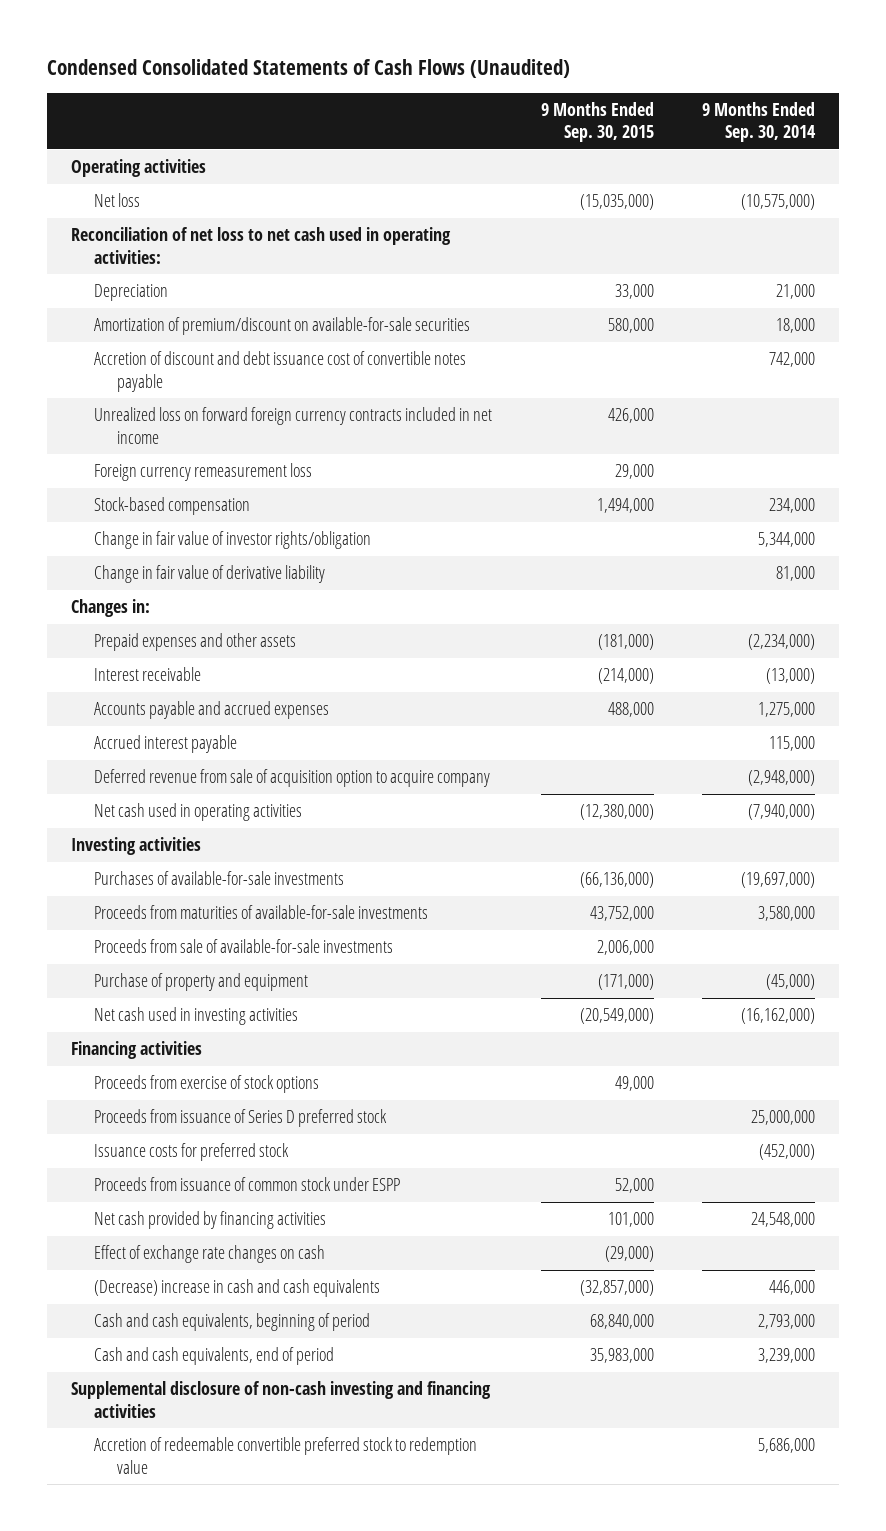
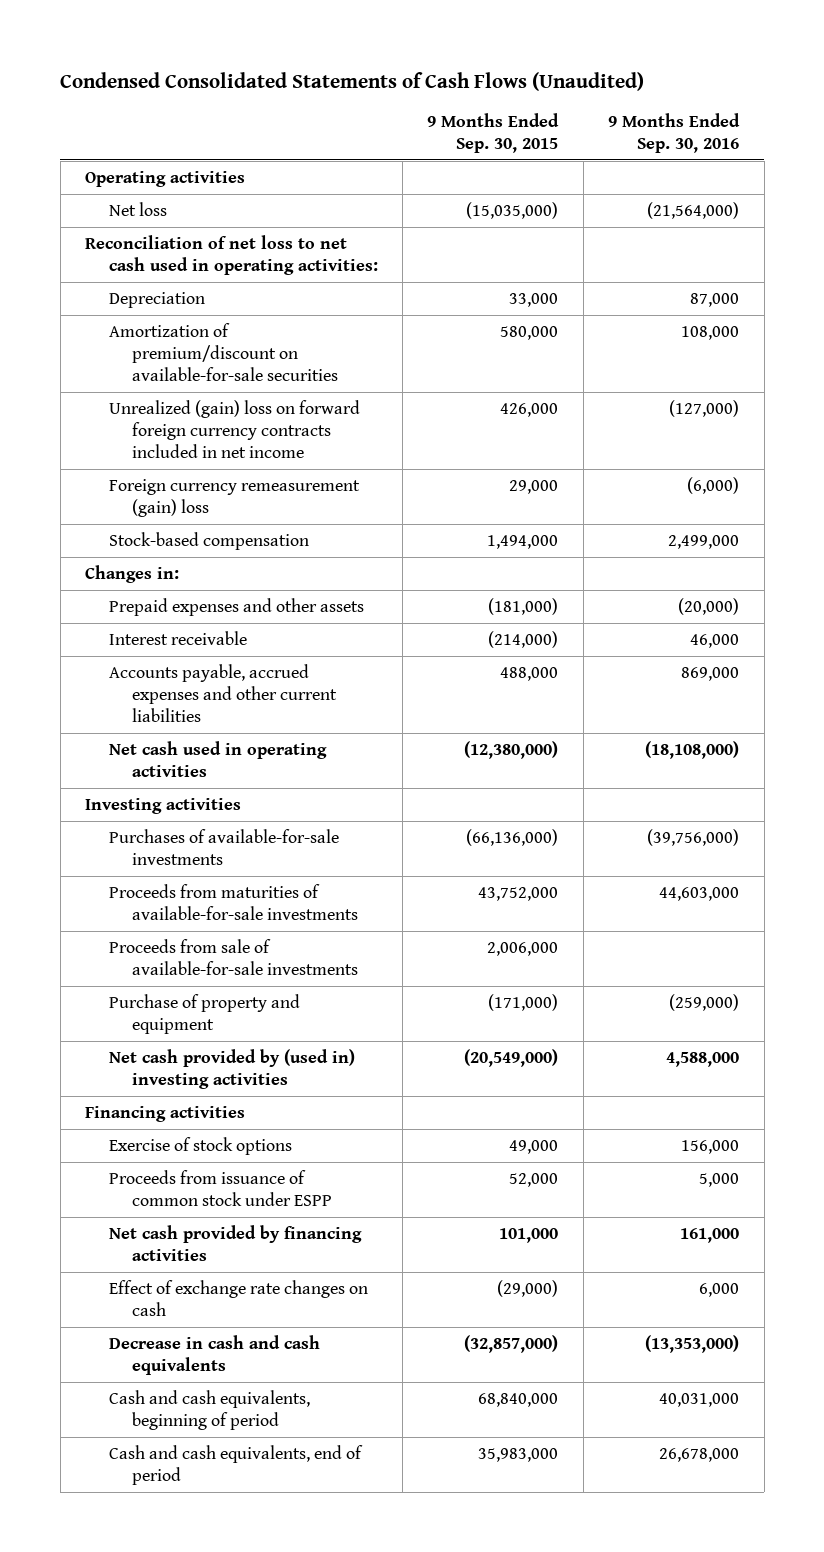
[701,101,816,143] 9 Months Ended Sep. 30, 2014 -> none
none -> [608,112,741,153] 9 Months Ended Sep. 30, 2016
[94,351,467,392] Accretion of discount and debt issuance cost of convertible notes payable -> none
[94,407,493,444] Unrealized loss on forward foreign currency contracts included in net income -> [108,399,360,458] Unrealized (gain) loss on forward foreign currency contracts included in net income
[94,463,313,482] Foreign currency remeasurement loss -> [108,478,360,517] Foreign currency remeasurement (gain) loss
[94,531,372,550] Change in fair value of investor rights/obligation -> none
[94,565,326,584] Change in fair value of derivative liability -> none
[94,735,238,754] Accrued interest payable -> none
[94,769,491,788] Deferred revenue from sale of acquisition option to acquire company -> none
[94,701,330,720] Accounts payable and accrued expenses -> [108,663,338,722] Accounts payable, accrued expenses and other current liabilities
[94,1007,299,1026] Net cash used in investing activities -> [108,1048,355,1089] Net cash provided by (used in) investing activities
[94,1109,388,1128] Proceeds from issuance of Series D preferred stock -> none
[94,1143,290,1162] Issuance costs for preferred stock -> none
[94,1075,320,1094] Proceeds from exercise of stock options -> [108,1136,292,1155] Exercise of stock options
[94,1279,381,1298] (Decrease) increase in cash and cash equivalents -> [108,1334,320,1375] Decrease in cash and cash equivalents
[71,1381,492,1418] Supplemental disclosure of non-cash investing and financing activities -> none
[94,1437,478,1474] Accretion of redeemable convertible preferred stock to redemption value -> none

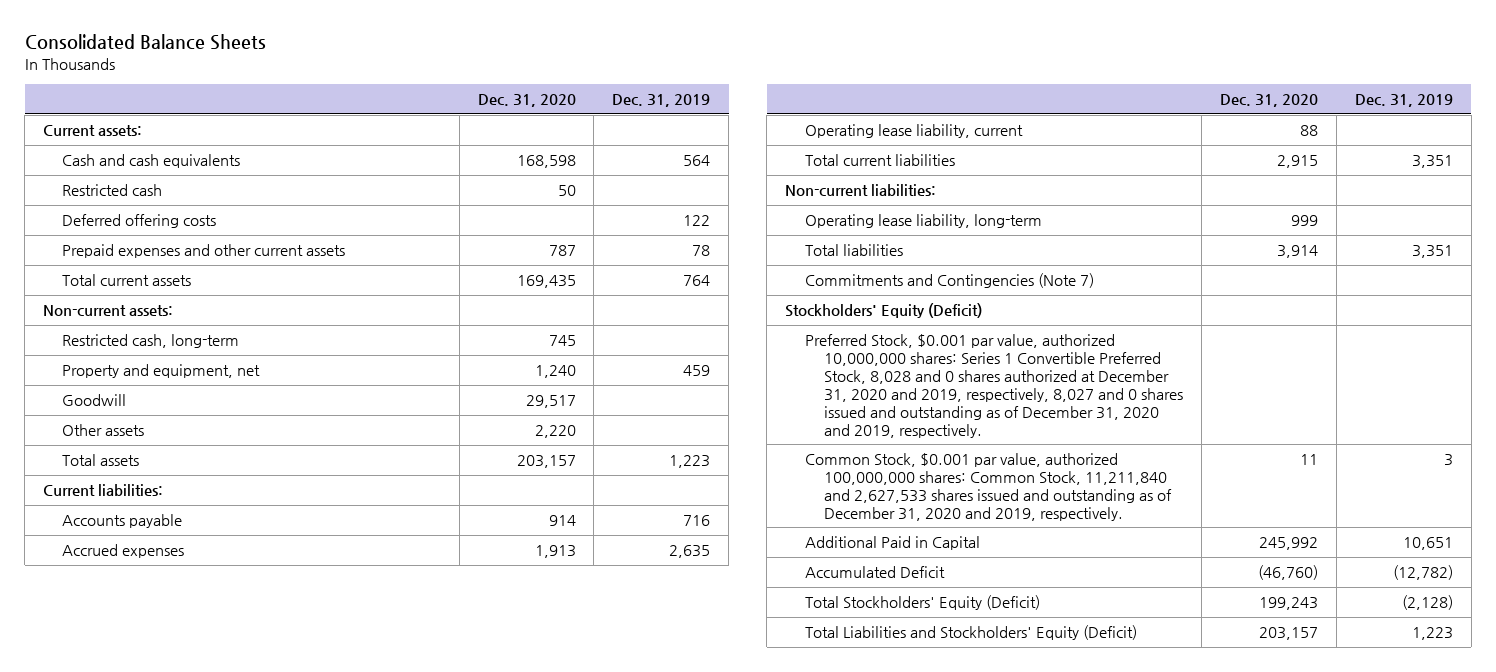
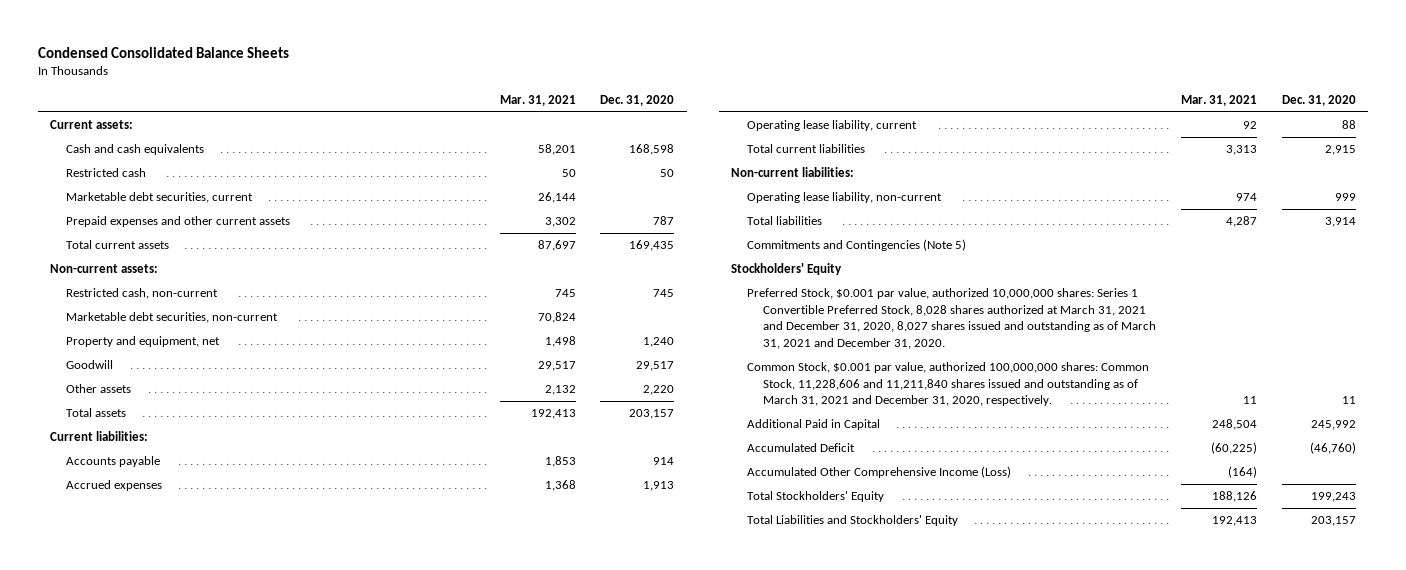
[24,34,266,51] Consolidated Balance Sheets -> [37,46,289,58] Condensed Consolidated Balance Sheets
[612,94,711,108] Dec. 31, 2019 -> none
none -> [499,94,576,106] Mar. 31, 2021
[62,214,217,229] Deferred offering costs -> none
none -> [65,192,253,204] Marketable debt securities, current
[62,334,240,349] Restricted cash, long-term -> [65,288,218,300] Restricted cash, non-current
none -> [65,312,278,324] Marketable debt securities, non-current
[804,214,1042,229] Operating lease liability, long-term -> [747,192,943,204] Operating lease liability, non-current
[804,273,1094,289] Commitments and Contingencies (Note 7) -> [747,239,967,252] Commitments and Contingencies (Note 5)
[785,303,983,319] Stockholders' Equity (Deficit) -> [731,263,843,276] Stockholders' Equity
[804,334,1183,438] Preferred Stock, $0.001 par value, authorized 10,000,000 shares: Series 1 Convertible Preferred Stock, 8,028 and 0 shares authorized at December 31, 2020 and 2019, respectively, 8,027 and 0 shares issued and outstanding as of December 31, 2020 and 2019, respectively. -> [747,288,1157,350] Preferred Stock, $0.001 par value, authorized 10,000,000 shares: Series 1 Convertible Preferred Stock, 8,028 shares authorized at March 31, 2021 and December 31, 2020, 8,027 shares issued and outstanding as of March 31, 2021 and December 31, 2020.
[804,453,1172,521] Common Stock, $0.001 par value, authorized 100,000,000 shares: Common Stock, 11,211,840 and 2,627,533 shares issued and outstanding as of December 31, 2020 and 2019, respectively. -> [747,362,1150,407] Common Stock, $0.001 par value, authorized 100,000,000 shares: Common Stock, 11,228,606 and 11,211,840 shares issued and outstanding as of March 31, 2021 and December 31, 2020, respectively.
none -> [747,466,1012,479] Accumulated Other Comprehensive Income (Loss)
[804,595,1040,611] Total Stockholders' Equity (Deficit) -> [747,491,885,503] Total Stockholders' Equity
[804,625,1137,641] Total Liabilities and Stockholders' Equity (Deficit) -> [747,515,959,527] Total Liabilities and Stockholders' Equity

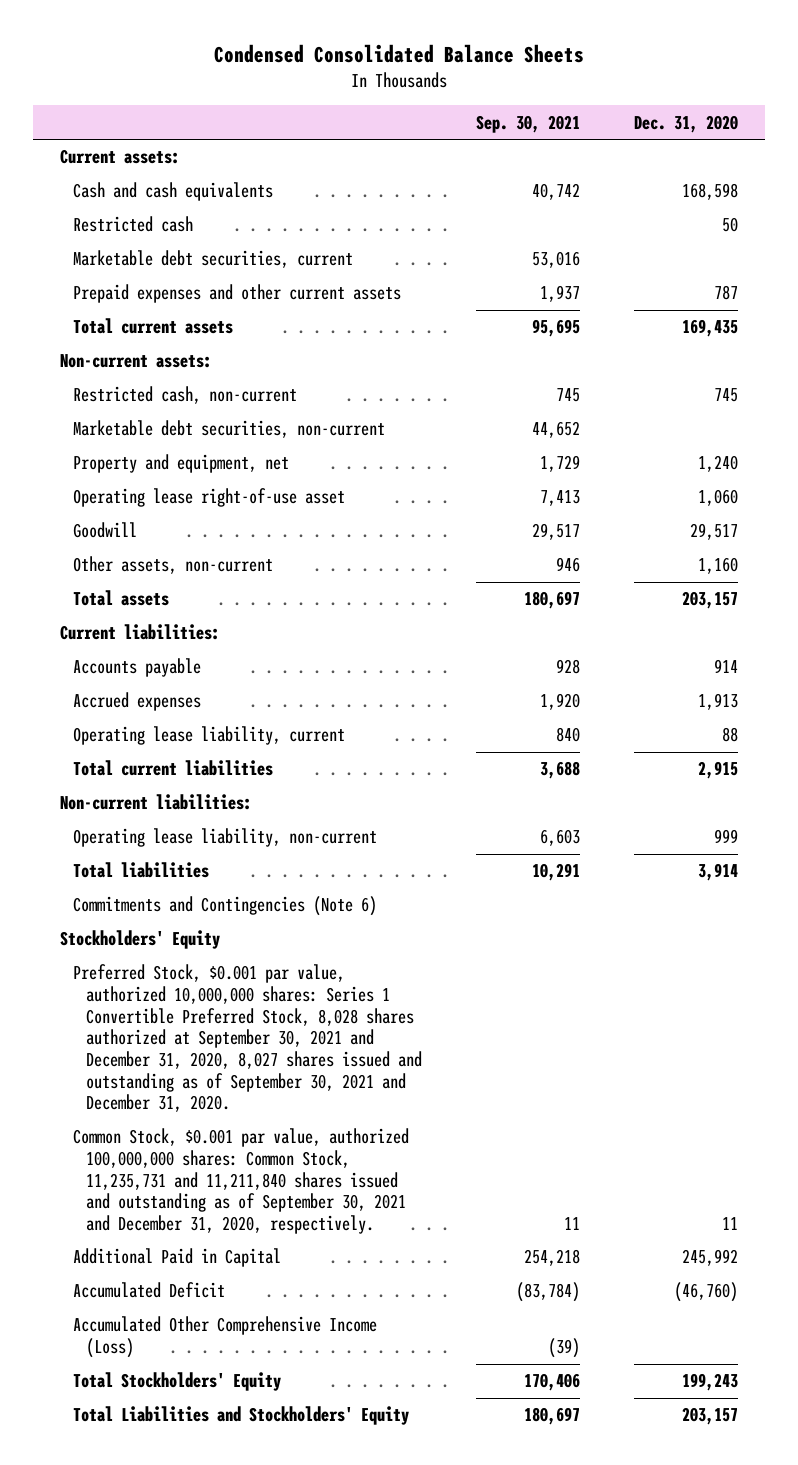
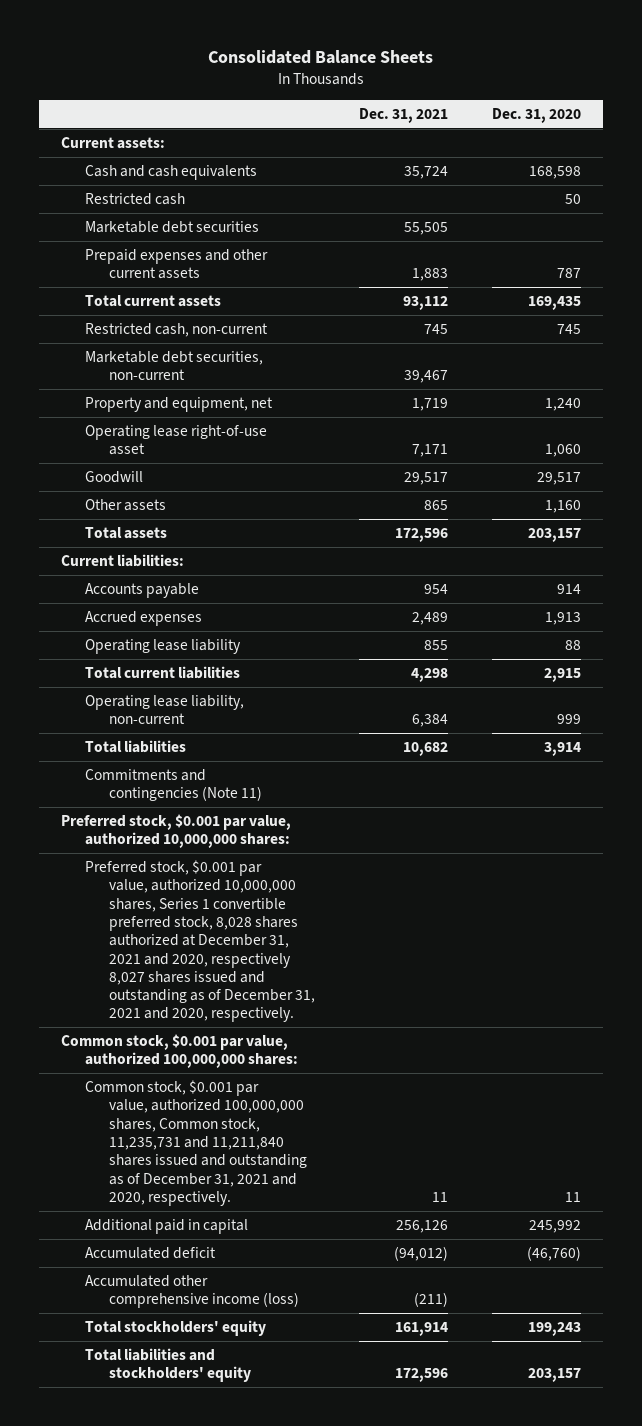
[213,43,584,63] Condensed Consolidated Balance Sheets -> [208,50,434,65] Consolidated Balance Sheets
[475,114,580,133] Sep. 30, 2021 -> none
none -> [359,107,449,123] Dec. 31, 2021
[73,250,354,269] Marketable debt securities, current -> [85,221,260,234] Marketable debt securities
[60,354,213,369] Non-current assets: -> none
[73,556,274,575] Other assets, non-current -> [85,499,167,512] Other assets
[73,726,346,746] Operating lease liability, current -> [85,639,242,655] Operating lease liability
[60,794,253,811] Non-current liabilities: -> none
[60,930,221,950] Stockholders' Equity -> none
[73,896,378,917] Commitments and Contingencies (Note 6) -> [85,769,263,802] Commitments and contingencies (Note 11)
none -> [60,814,291,849] Preferred stock, $0.001 par value, authorized 10,000,000 shares:
[73,964,423,1113] Preferred Stock, $0.001 par value, authorized 10,000,000 shares: Series 1 Convertible Preferred Stock, 8,028 shares authorized at September 30, 2021 and December 31, 2020, 8,027 shares issued and outstanding as of September 30, 2021 and December 31, 2020. -> [85,860,316,1023] Preferred stock, $0.001 par value, authorized 10,000,000 shares, Series 1 convertible preferred stock, 8,028 shares authorized at December 31, 2021 and 2020, respectively 8,027 shares issued and outstanding as of December 31, 2021 and 2020, respectively.
none -> [60,1034,299,1069] Common stock, $0.001 par value, authorized 100,000,000 shares:
[73,1128,410,1234] Common Stock, $0.001 par value, authorized 100,000,000 shares: Common Stock, 11,235,731 and 11,211,840 shares issued and outstanding as of September 30, 2021 and December 31, 2020, respectively. -> [85,1080,308,1206] Common stock, $0.001 par value, authorized 100,000,000 shares, Common stock, 11,235,731 and 11,211,840 shares issued and outstanding as of December 31, 2021 and 2020, respectively.
[73,1248,282,1268] Additional Paid in Capital -> [85,1219,249,1235] Additional paid in capital
[73,1282,226,1299] Accumulated Deficit -> [85,1247,217,1260] Accumulated deficit
[73,1316,378,1359] Accumulated Other Comprehensive Income (Loss) -> [85,1275,300,1309] Accumulated other comprehensive income (loss)
[73,1372,282,1392] Total Stockholders' Equity -> [85,1320,267,1337] Total stockholders' equity
[73,1406,410,1426] Total Liabilities and Stockholders' Equity -> [85,1348,252,1383] Total liabilities and stockholders' equity

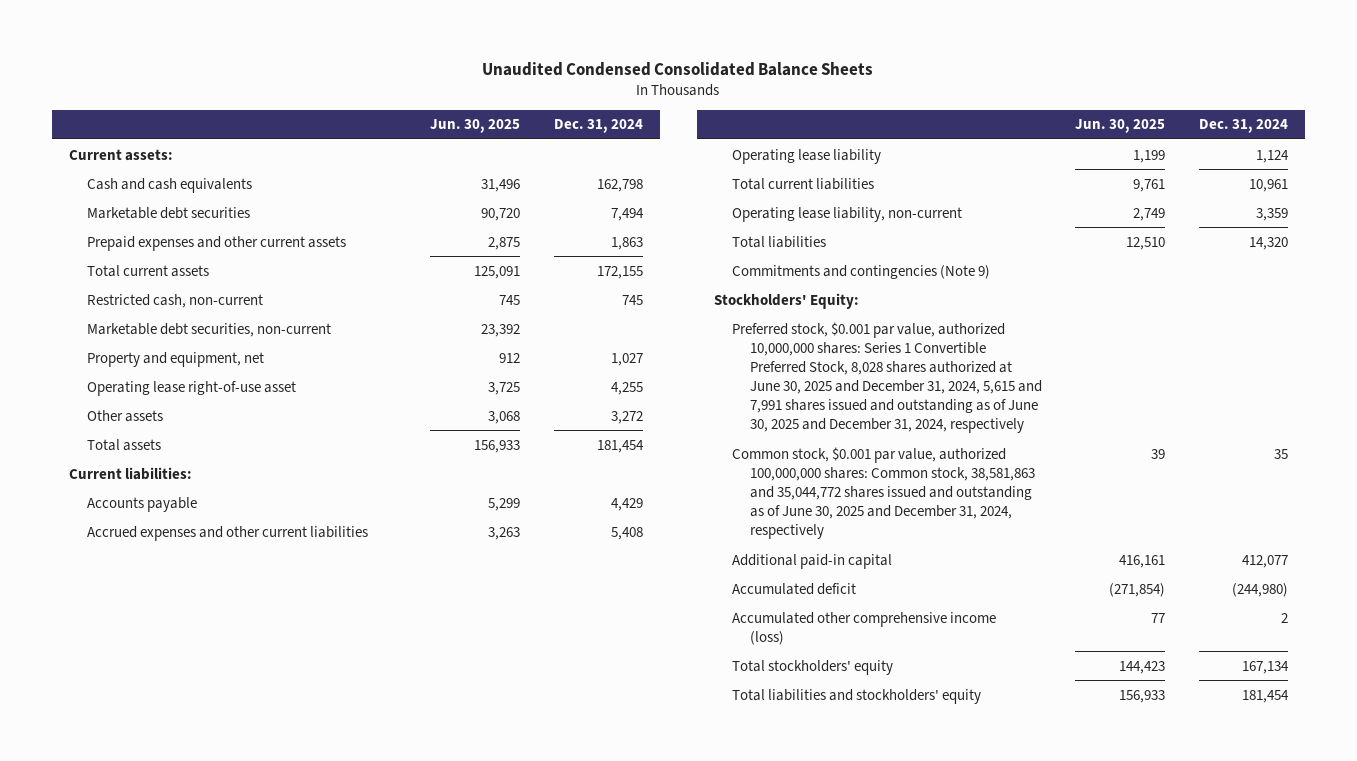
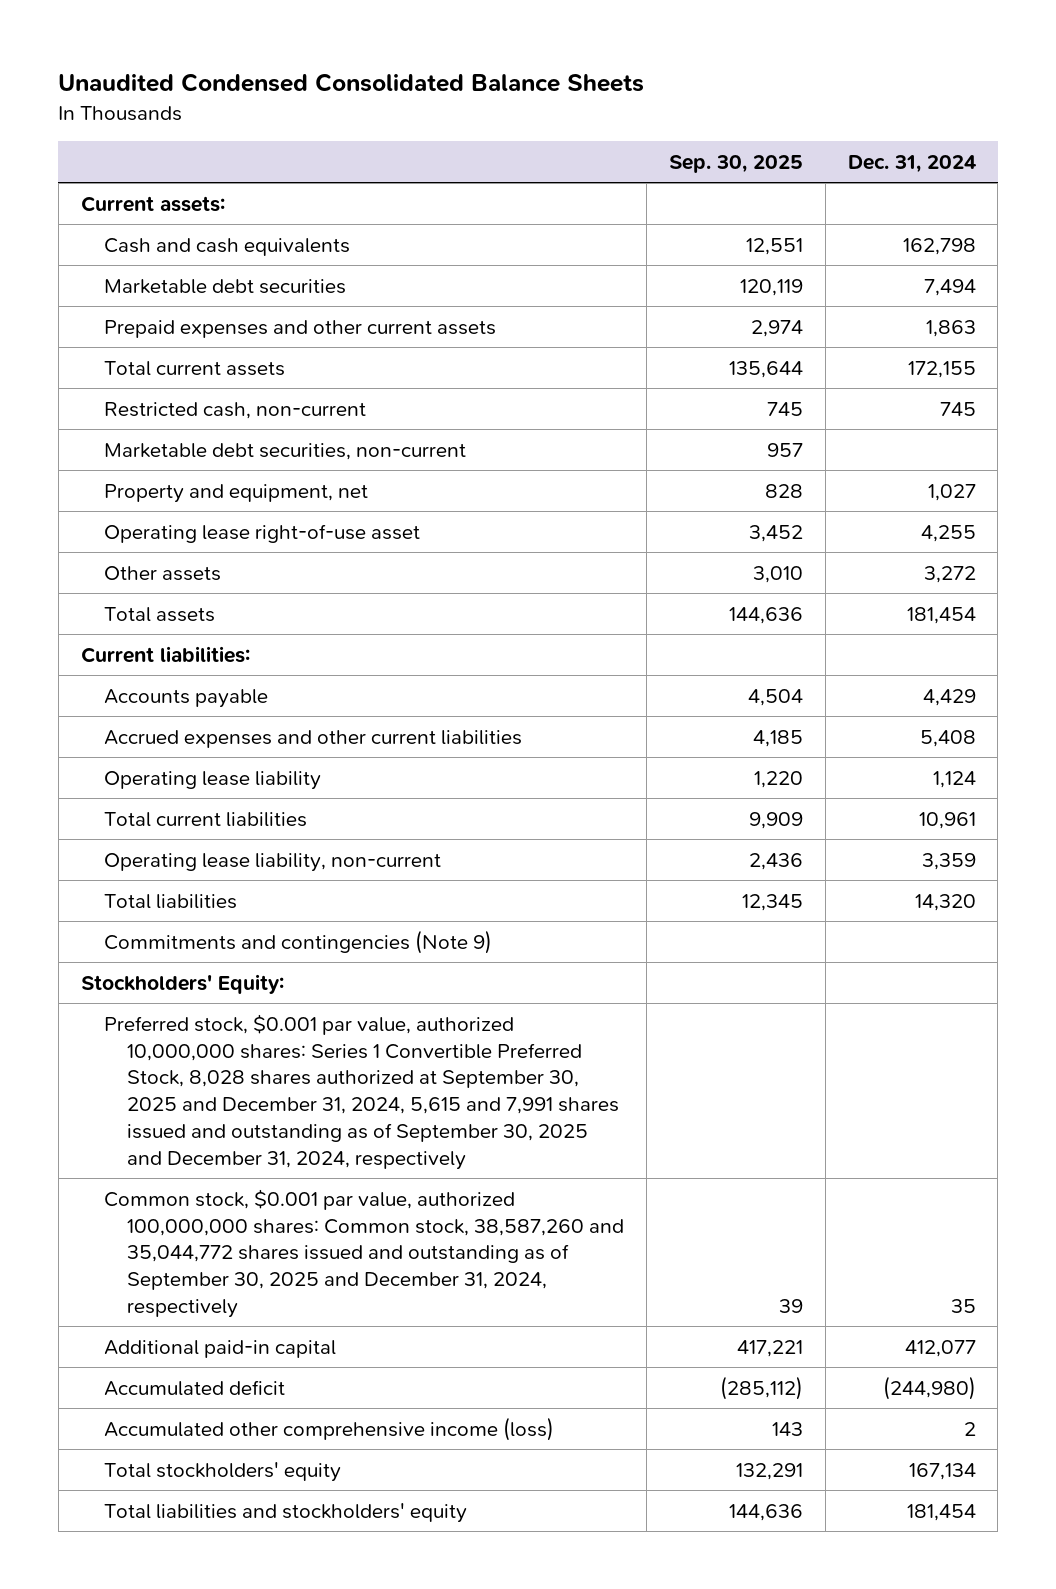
[430,119,521,134] Jun. 30, 2025 -> none
none -> [669,154,804,173] Sep. 30, 2025
[731,321,1042,434] Preferred stock, $0.001 par value, authorized 10,000,000 shares: Series 1 Convertible Preferred Stock, 8,028 shares authorized at June 30, 2025 and December 31, 2024, 5,615 and 7,991 shares issued and outstanding as of June 30, 2025 and December 31, 2024, respectively -> [103,1013,620,1170] Preferred stock, $0.001 par value, authorized 10,000,000 shares: Series 1 Convertible Preferred Stock, 8,028 shares authorized at September 30, 2025 and December 31, 2024, 5,615 and 7,991 shares issued and outstanding as of September 30, 2025 and December 31, 2024, respectively
[731,446,1035,540] Common stock, $0.001 par value, authorized 100,000,000 shares: Common stock, 38,581,863 and 35,044,772 shares issued and outstanding as of June 30, 2025 and December 31, 2024, respectively -> [103,1188,625,1318] Common stock, $0.001 par value, authorized 100,000,000 shares: Common stock, 38,587,260 and 35,044,772 shares issued and outstanding as of September 30, 2025 and December 31, 2024, respectively

